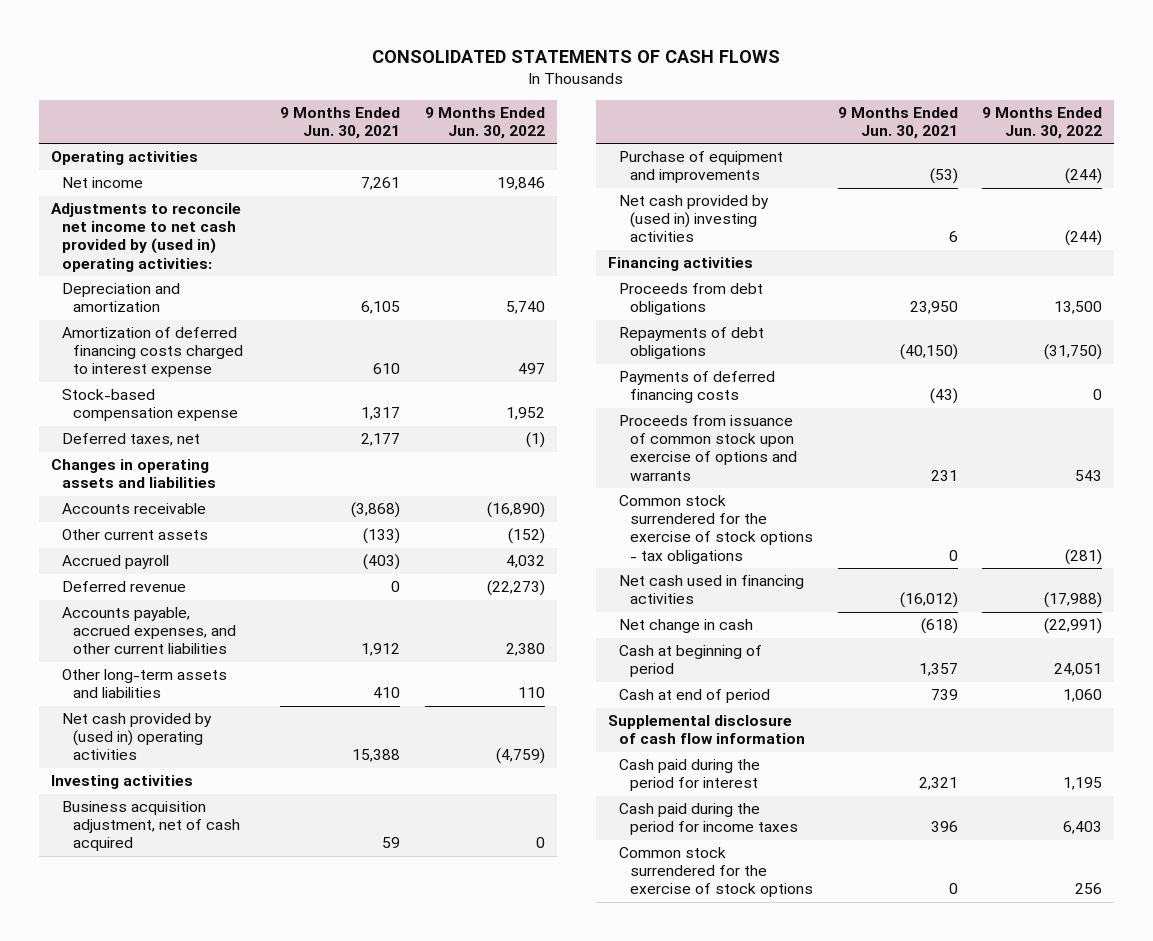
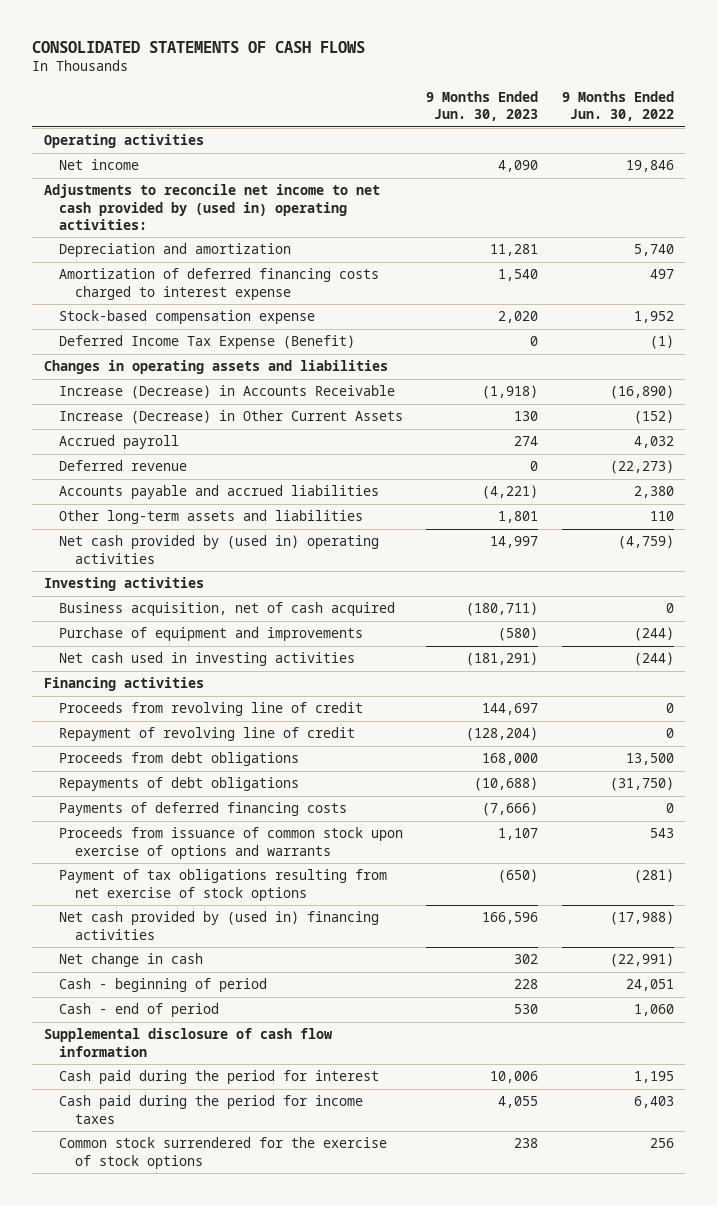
[280,106,401,139] 9 Months Ended Jun. 30, 2021 -> none
none -> [426,91,539,122] 9 Months Ended Jun. 30, 2023
[61,433,200,447] Deferred taxes, net -> none
none -> [59,335,356,350] Deferred Income Tax Expense (Benefit)
[61,503,206,515] Accounts receivable -> [59,385,396,400] Increase (Decrease) in Accounts Receivable
[61,529,208,541] Other current assets -> [59,410,404,425] Increase (Decrease) in Other Current Assets
[61,607,237,655] Accounts payable, accrued expenses, and other current liabilities -> [59,485,380,500] Accounts payable and accrued liabilities
[61,801,241,852] Business acquisition adjustment, net of cash acquired -> [59,602,396,617] Business acquisition, net of cash acquired
[619,195,770,243] Net cash provided by (used in) investing activities -> [59,652,356,667] Net cash used in investing activities
none -> [59,702,364,717] Proceeds from revolving line of credit
none -> [59,727,356,742] Repayment of revolving line of credit
[619,495,814,564] Common stock surrendered for the exercise of stock options - tax obligations -> [59,869,388,901] Payment of tax obligations resulting from net exercise of stock options
[619,575,805,605] Net cash used in financing activities -> [59,911,380,940] Net cash provided by (used in) financing activities
[619,645,763,678] Cash at beginning of period -> [59,978,268,993] Cash - beginning of period
[619,689,771,704] Cash at end of period -> [59,1003,220,1018] Cash - end of period

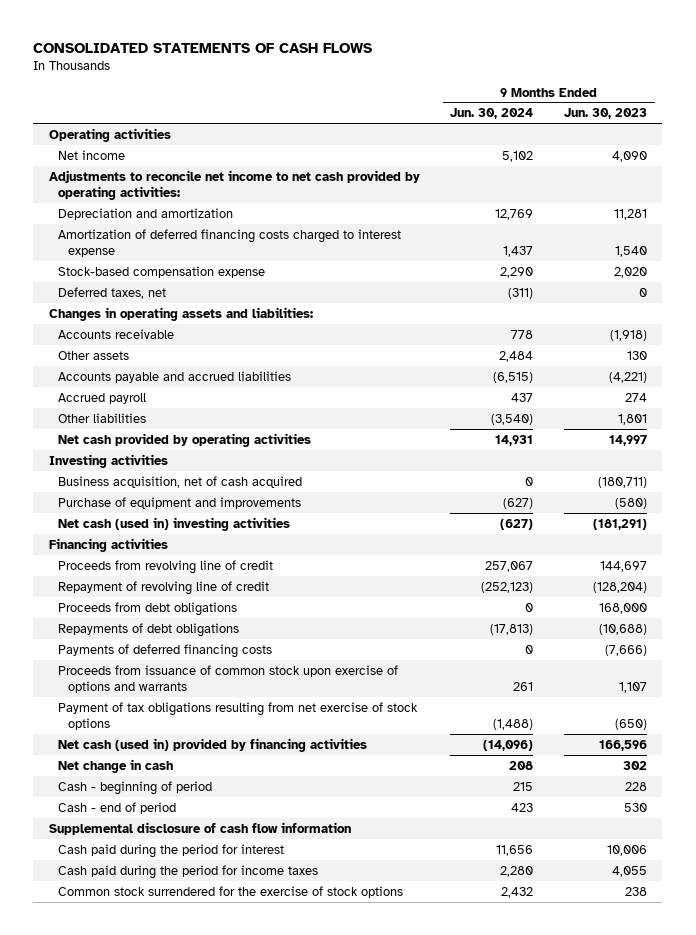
[561,91,674,122] 9 Months Ended Jun. 30, 2022 -> none
none -> [450,108,534,120] Jun. 30, 2024
[43,184,380,230] Adjustments to reconcile net income to net cash provided by (used in) operating activities: -> [48,169,420,200] Adjustments to reconcile net income to net cash provided by operating activities:
[59,460,188,472] Deferred revenue -> none
[59,335,356,350] Deferred Income Tax Expense (Benefit) -> [58,286,167,299] Deferred taxes, net
[43,360,388,375] Changes in operating assets and liabilities -> [48,306,313,321] Changes in operating assets and liabilities:
[59,385,396,400] Increase (Decrease) in Accounts Receivable -> [58,328,175,339] Accounts receivable
[59,410,404,425] Increase (Decrease) in Other Current Assets -> [58,350,130,360] Other assets
[59,435,180,450] Accrued payroll -> [58,392,147,404] Accrued payroll
[59,510,364,525] Other long-term assets and liabilities -> [58,412,147,423] Other liabilities
[59,535,380,564] Net cash provided by (used in) operating activities -> [58,432,312,447] Net cash provided by operating activities
[59,652,356,667] Net cash used in investing activities -> [58,516,291,531] Net cash (used in) investing activities
[59,911,380,940] Net cash provided by (used in) financing activities -> [58,737,368,752] Net cash (used in) provided by financing activities

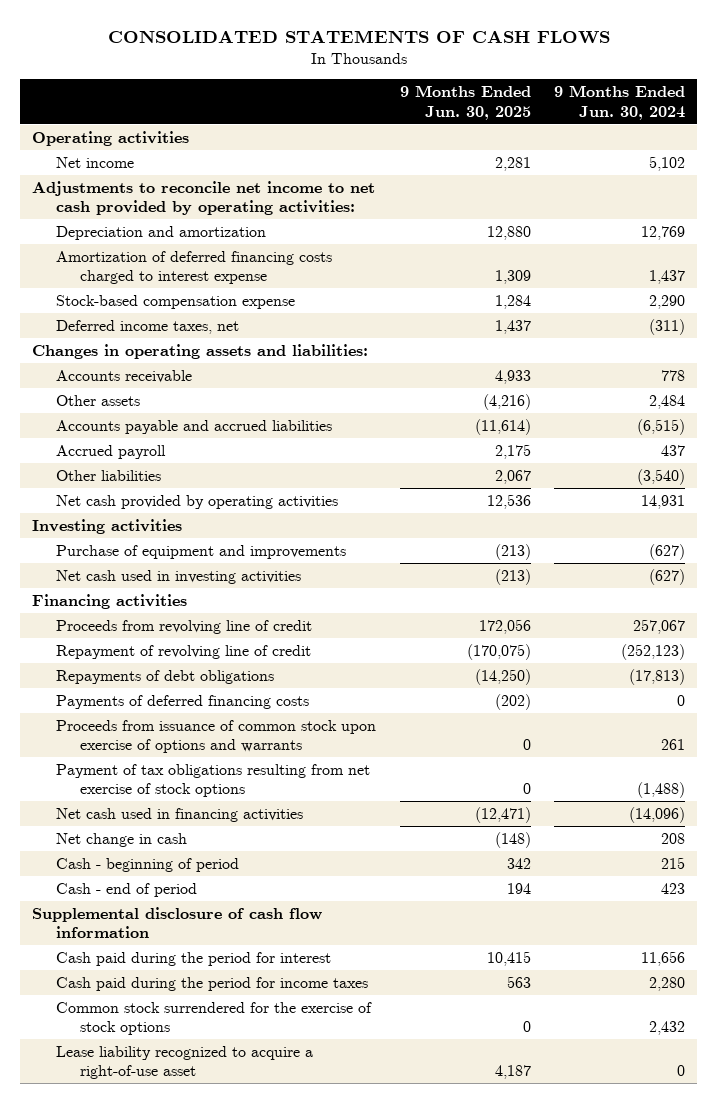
[564,108,648,120] Jun. 30, 2023 -> none
none -> [399,85,531,120] 9 Months Ended Jun. 30, 2025
[58,286,167,299] Deferred taxes, net -> [55,319,239,334] Deferred income taxes, net
[58,475,303,488] Business acquisition, net of cash acquired -> none
[58,516,291,531] Net cash (used in) investing activities -> [55,569,301,584] Net cash used in investing activities
[58,601,238,616] Proceeds from debt obligations -> none
[58,737,368,752] Net cash (used in) provided by financing activities -> [55,807,303,822] Net cash used in financing activities
none -> [55,1045,313,1080] Lease liability recognized to acquire a right-of-use asset

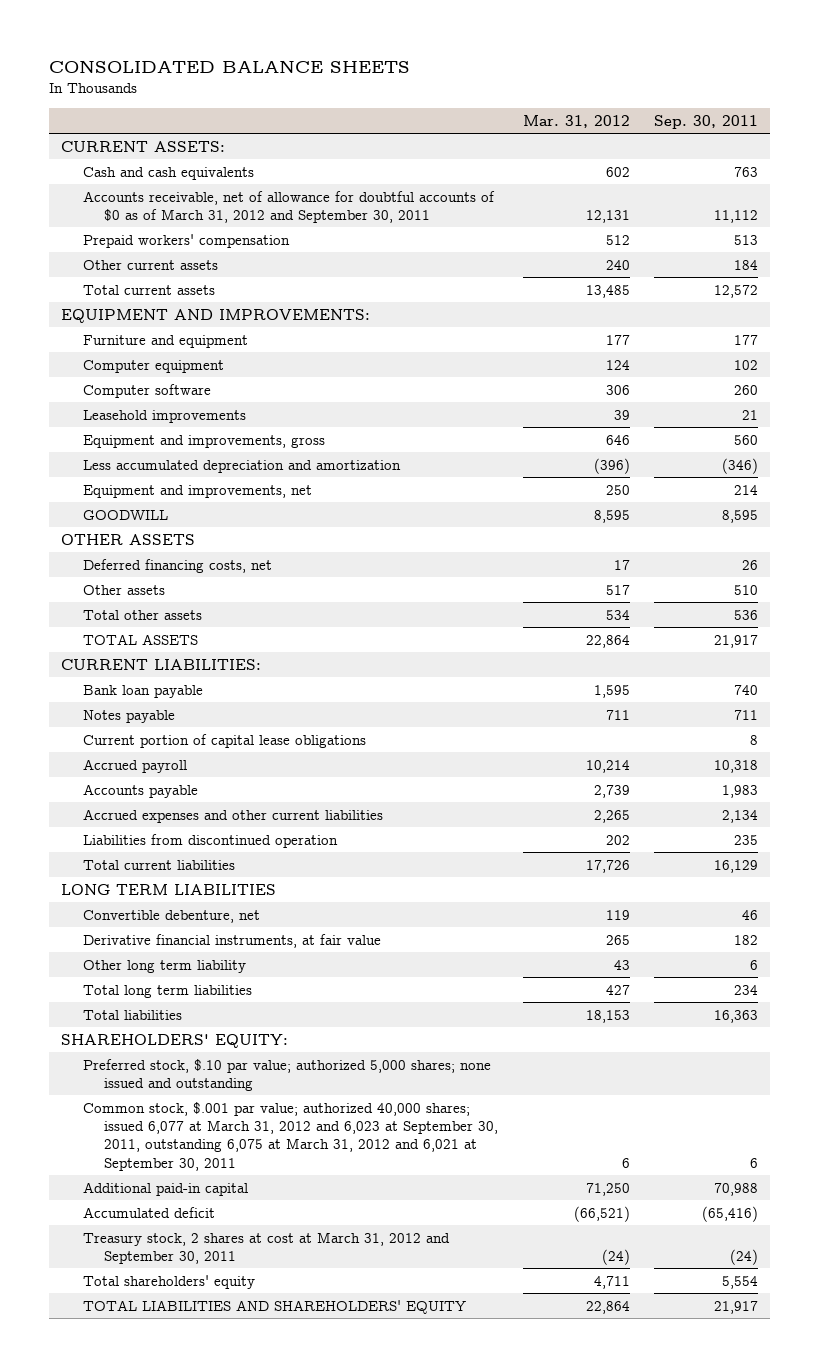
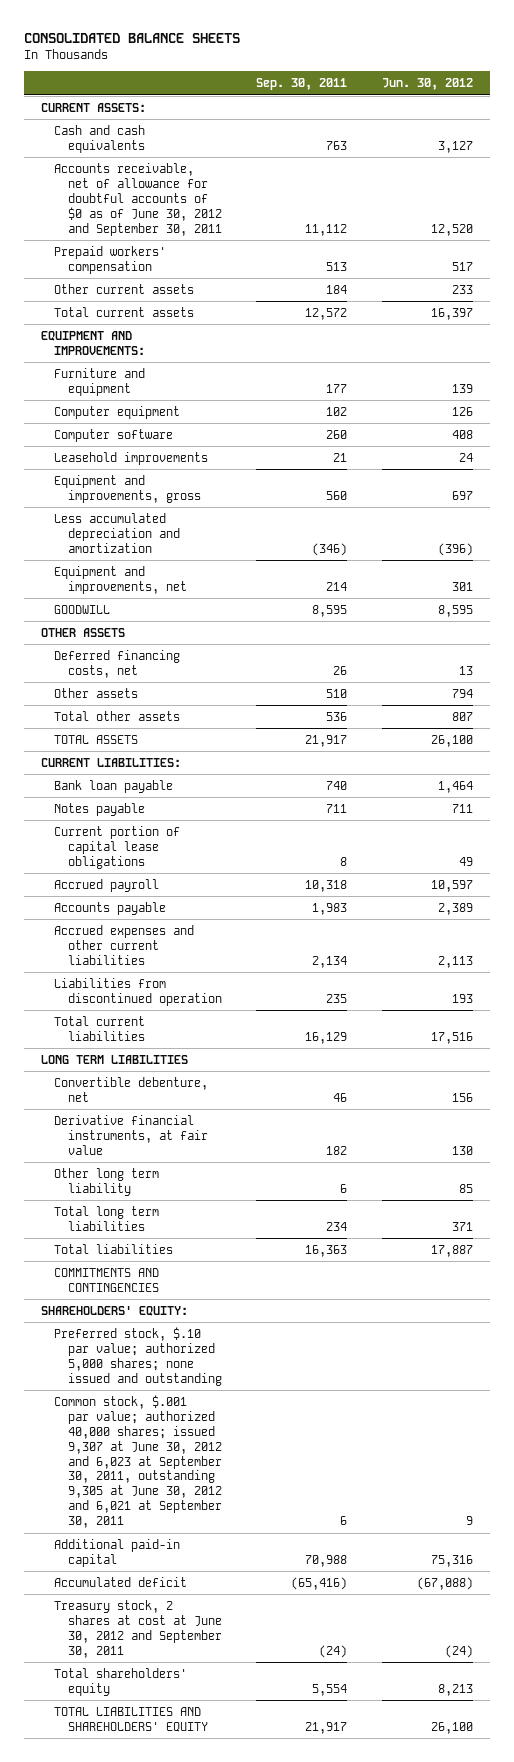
[522,115,630,129] Mar. 31, 2012 -> none
none -> [381,78,473,91] Jun. 30, 2012
[82,190,495,224] Accounts receivable, net of allowance for doubtful accounts of $0 as of March 31, 2012 and September 30, 2011 -> [54,163,222,236] Accounts receivable, net of allowance for doubtful accounts of $0 as of June 30, 2012 and September 30, 2011
none -> [54,1268,160,1292] COMMITMENTS AND CONTINGENCIES
[82,1101,499,1171] Common stock, $.001 par value; authorized 40,000 shares; issued 6,077 at March 31, 2012 and 6,023 at September 30, 2011, outstanding 6,075 at March 31, 2012 and 6,021 at September 30, 2011 -> [54,1395,222,1529] Common stock, $.001 par value; authorized 40,000 shares; issued 9,307 at June 30, 2012 and 6,023 at September 30, 2011, outstanding 9,305 at June 30, 2012 and 6,021 at September 30, 2011
[82,1231,450,1265] Treasury stock, 2 shares at cost at March 31, 2012 and September 30, 2011 -> [54,1600,222,1658] Treasury stock, 2 shares at cost at June 30, 2012 and September 30, 2011

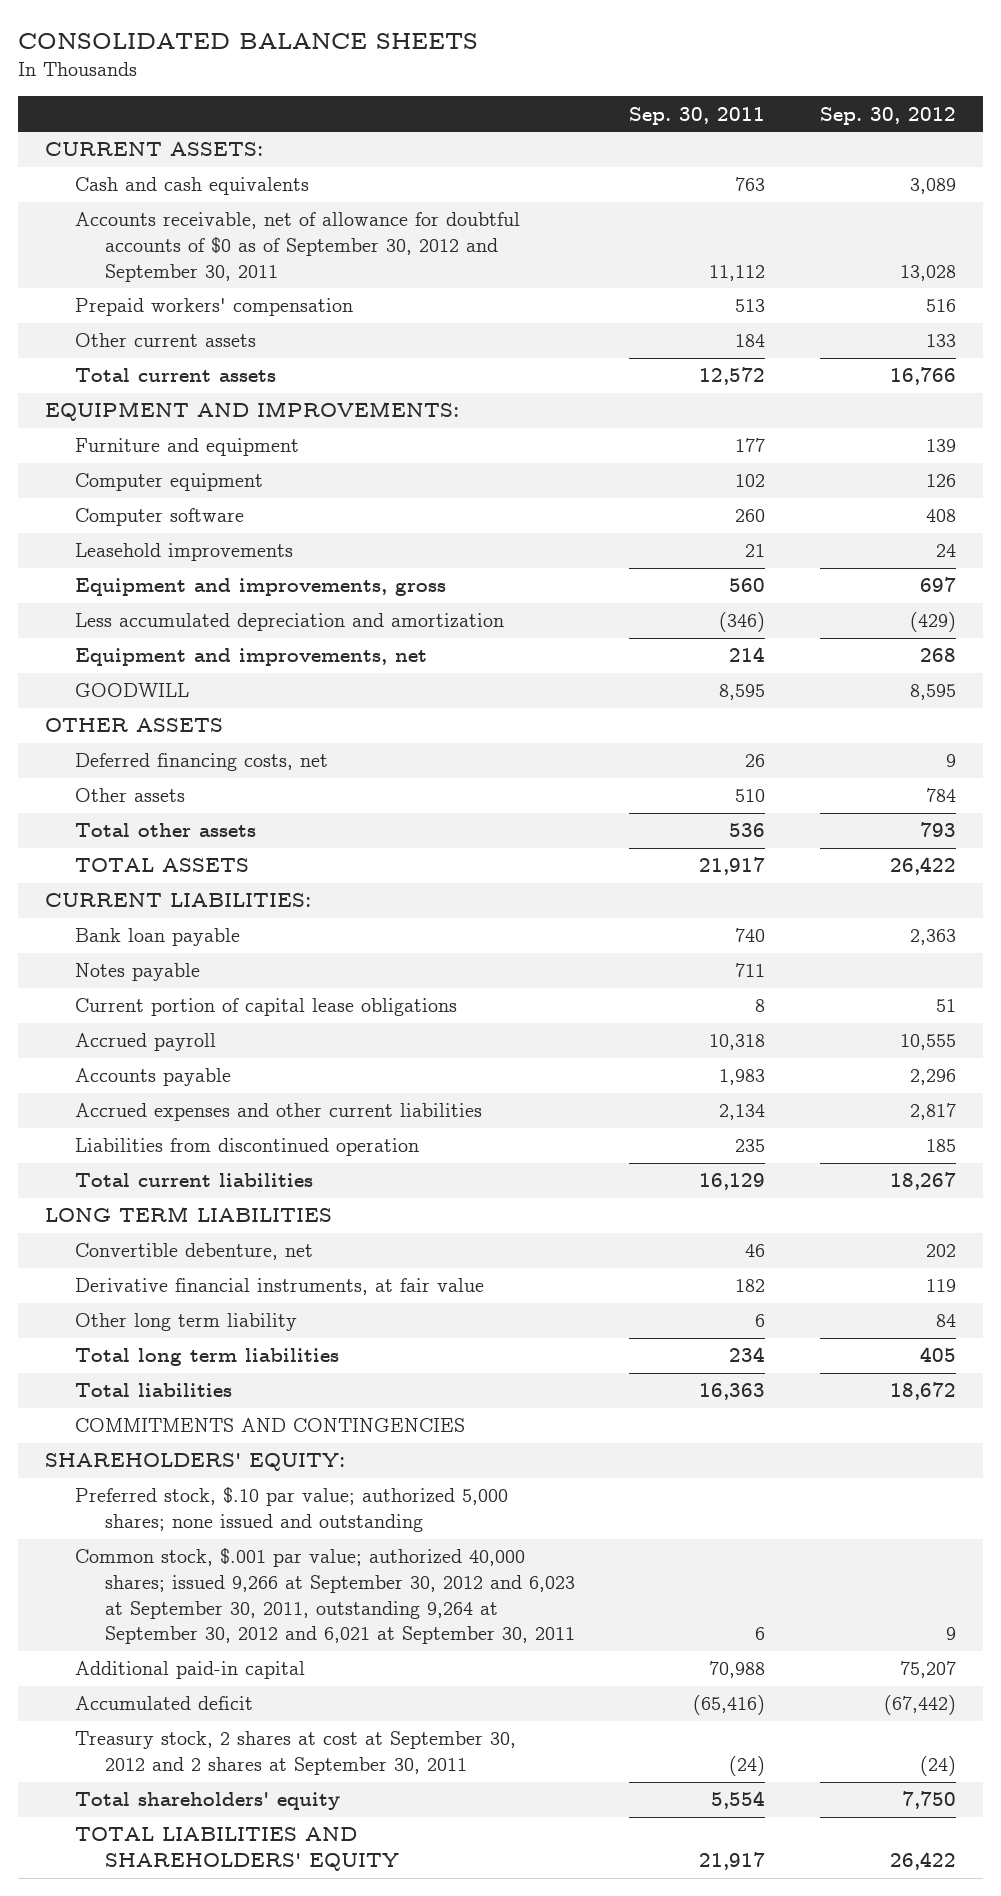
[381,78,473,91] Jun. 30, 2012 -> none
none -> [819,106,956,125] Sep. 30, 2012
[54,163,222,236] Accounts receivable, net of allowance for doubtful accounts of $0 as of June 30, 2012 and September 30, 2011 -> [74,212,520,282] Accounts receivable, net of allowance for doubtful accounts of $0 as of September 30, 2012 and September 30, 2011
[54,1395,222,1529] Common stock, $.001 par value; authorized 40,000 shares; issued 9,307 at June 30, 2012 and 6,023 at September 30, 2011, outstanding 9,305 at June 30, 2012 and 6,021 at September 30, 2011 -> [74,1548,575,1645] Common stock, $.001 par value; authorized 40,000 shares; issued 9,266 at September 30, 2012 and 6,023 at September 30, 2011, outstanding 9,264 at September 30, 2012 and 6,021 at September 30, 2011
[54,1600,222,1658] Treasury stock, 2 shares at cost at June 30, 2012 and September 30, 2011 -> [74,1731,516,1776] Treasury stock, 2 shares at cost at September 30, 2012 and 2 shares at September 30, 2011

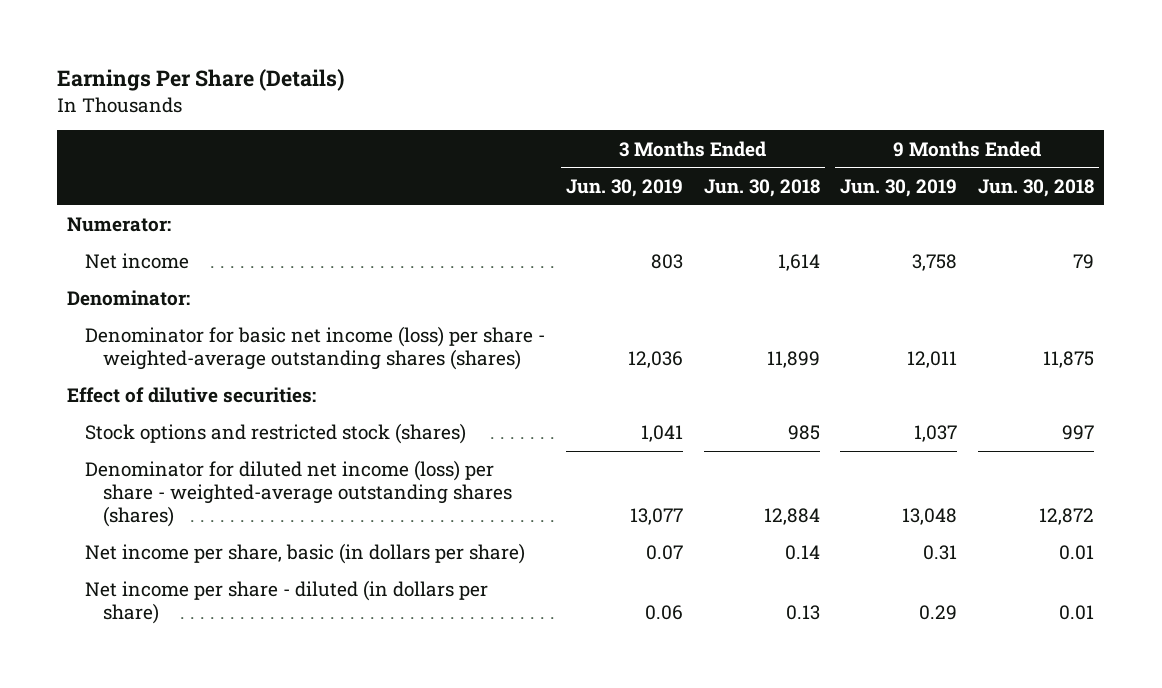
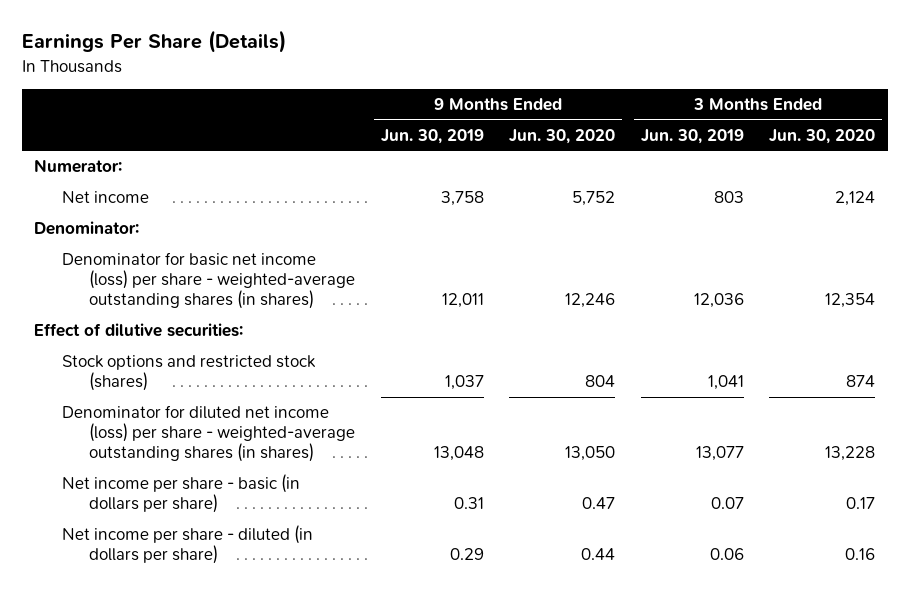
[703,178,820,197] Jun. 30, 2018 -> none
[978,178,1095,197] Jun. 30, 2018 -> none
none -> [509,128,616,144] Jun. 30, 2020
none -> [769,128,876,144] Jun. 30, 2020
[85,326,546,371] Denominator for basic net income (loss) per share - weighted-average outstanding shares (shares) -> [61,252,356,310] Denominator for basic net income (loss) per share - weighted-average outstanding shares (in shares)
[85,460,512,527] Denominator for diluted net income (loss) per share - weighted-average outstanding shares (shares) -> [61,405,356,463] Denominator for diluted net income (loss) per share - weighted-average outstanding shares (in shares)
[85,543,526,565] Net income per share, basic (in dollars per share) -> [61,474,300,514] Net income per share - basic (in dollars per share)

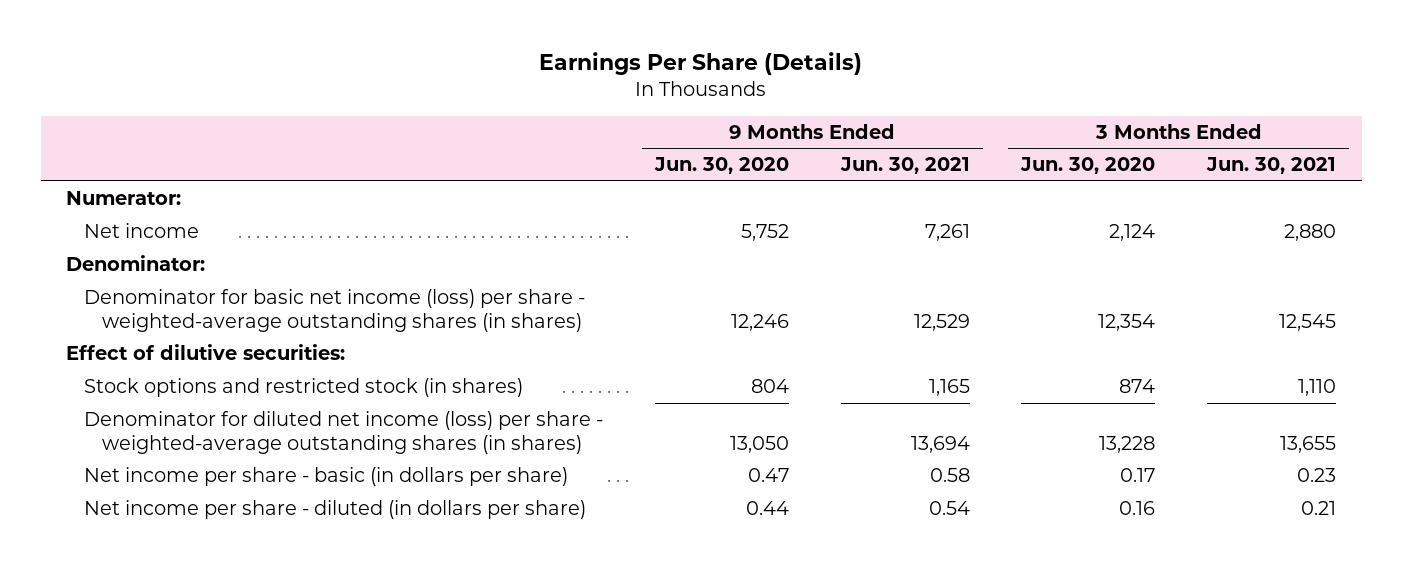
[380,128,484,144] Jun. 30, 2019 -> none
[640,128,744,144] Jun. 30, 2019 -> none
none -> [839,157,970,175] Jun. 30, 2021
none -> [1206,157,1337,175] Jun. 30, 2021
[61,355,316,392] Stock options and restricted stock (shares) -> [84,377,524,397] Stock options and restricted stock (in shares)

